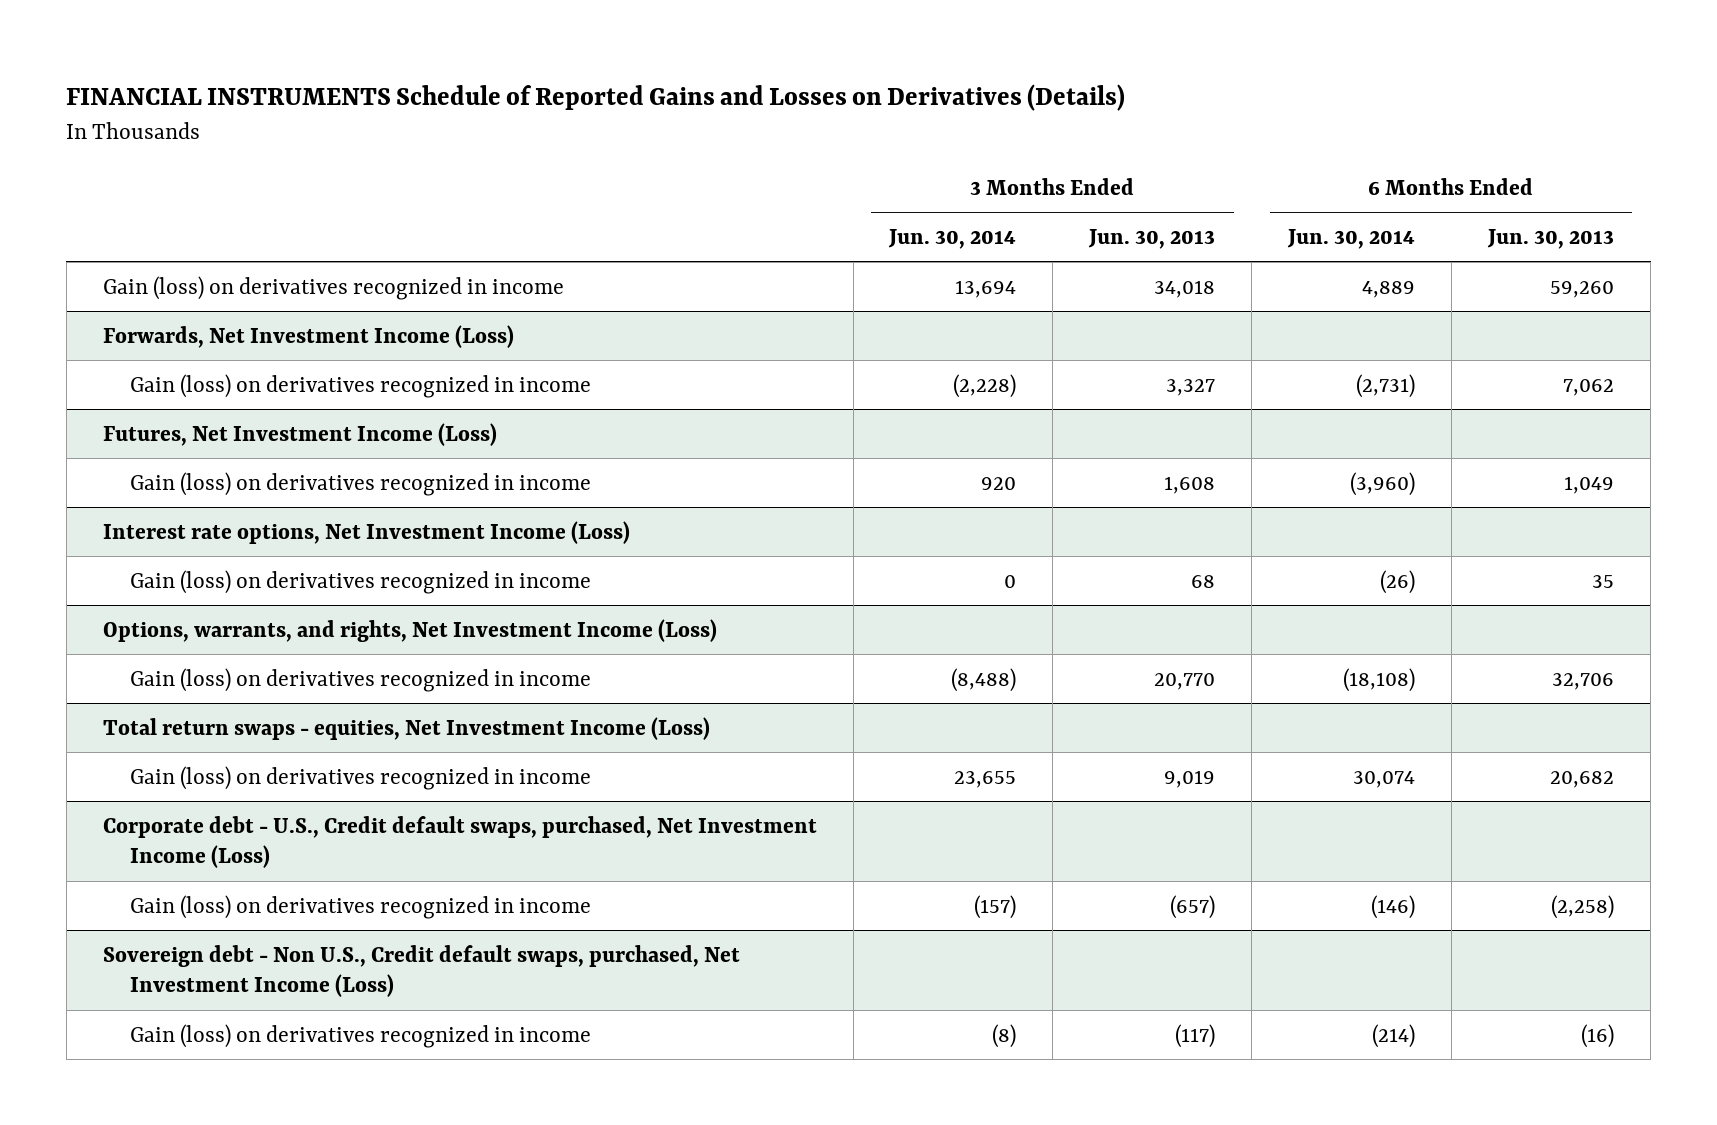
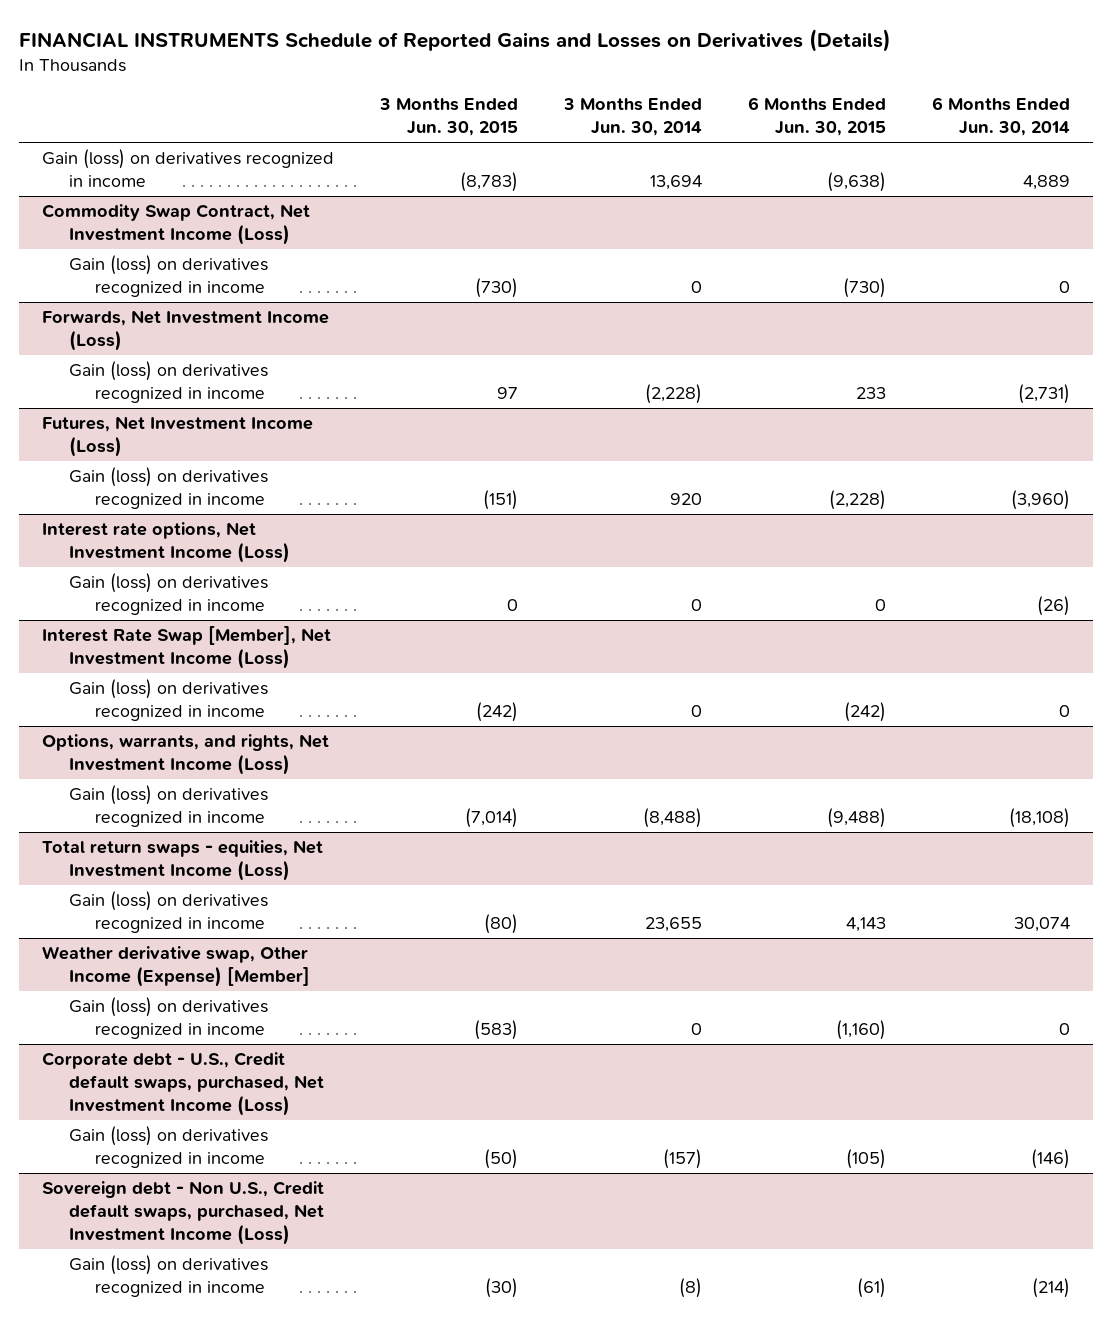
[1088,229,1216,250] Jun. 30, 2013 -> none
[1487,229,1615,250] Jun. 30, 2013 -> none
none -> [379,98,519,137] 3 Months Ended Jun. 30, 2015
none -> [747,97,886,137] 6 Months Ended Jun. 30, 2015
none -> [42,204,311,246] Commodity Swap Contract, Net Investment Income (Loss)
none -> [68,255,268,298] Gain (loss) on derivatives recognized in income
none -> [42,626,332,670] Interest Rate Swap [Member], Net Investment Income (Loss)
none -> [68,679,268,722] Gain (loss) on derivatives recognized in income
none -> [42,946,310,988] Weather derivative swap, Other Income (Expense) [Member]
none -> [68,997,268,1040] Gain (loss) on derivatives recognized in income

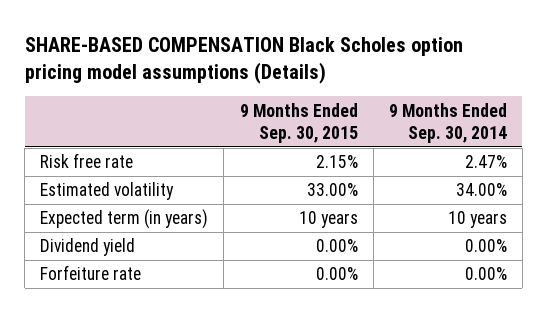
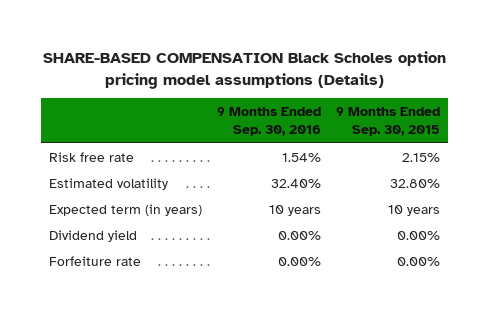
[388,102,507,144] 9 Months Ended Sep. 30, 2014 -> none
none -> [217,107,322,137] 9 Months Ended Sep. 30, 2016
[306,183,358,197] 33.00% -> [390,178,441,188] 32.80%

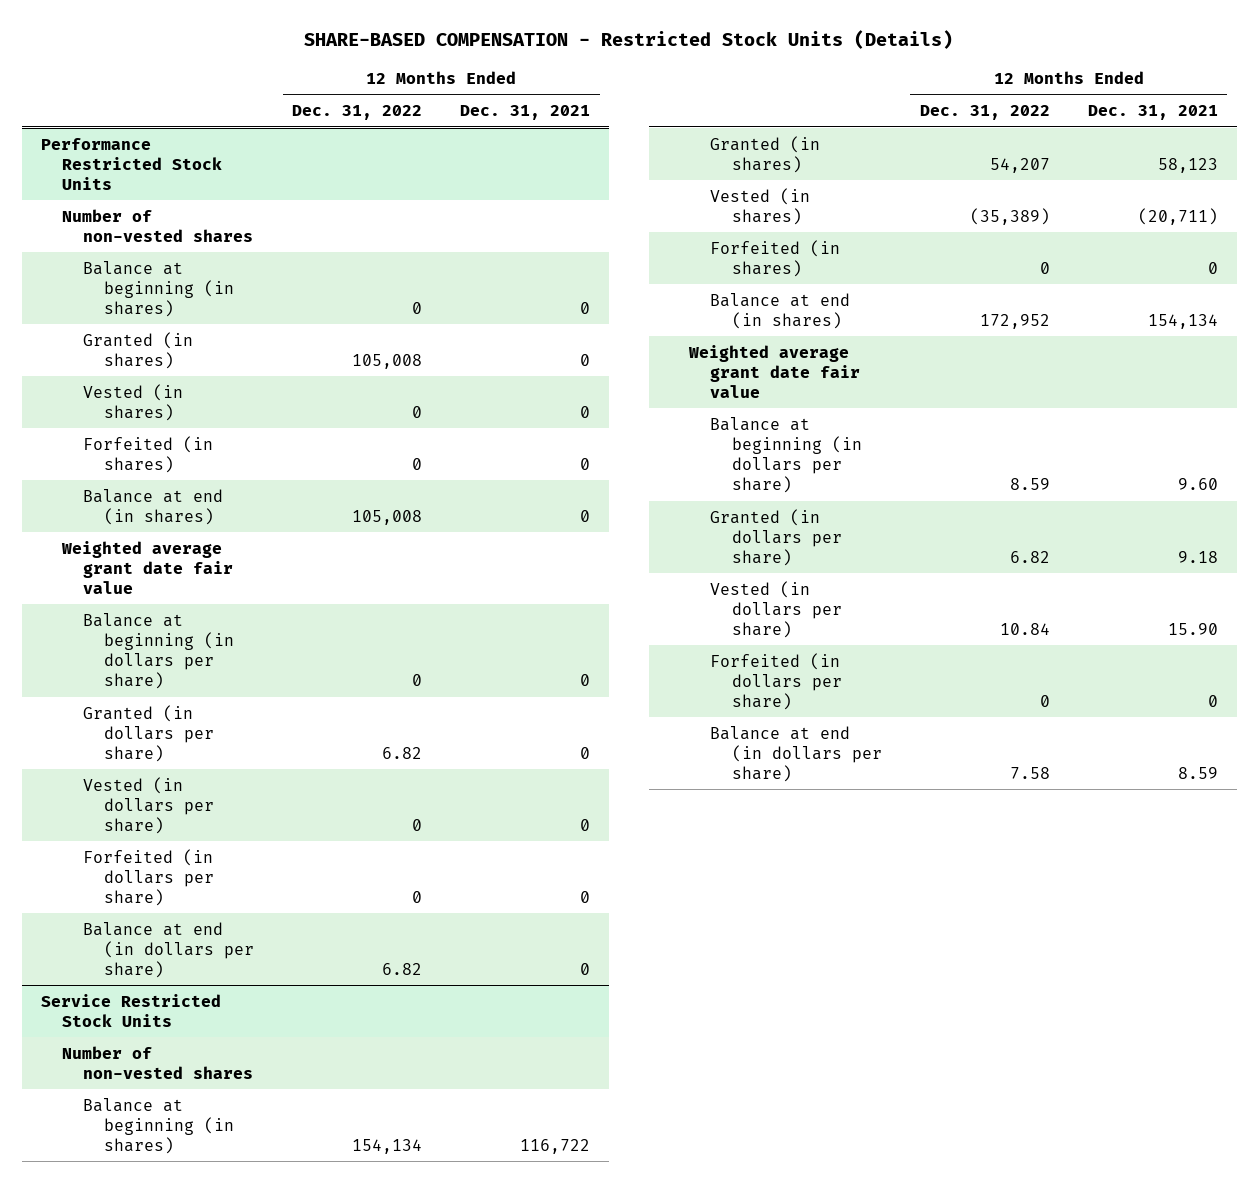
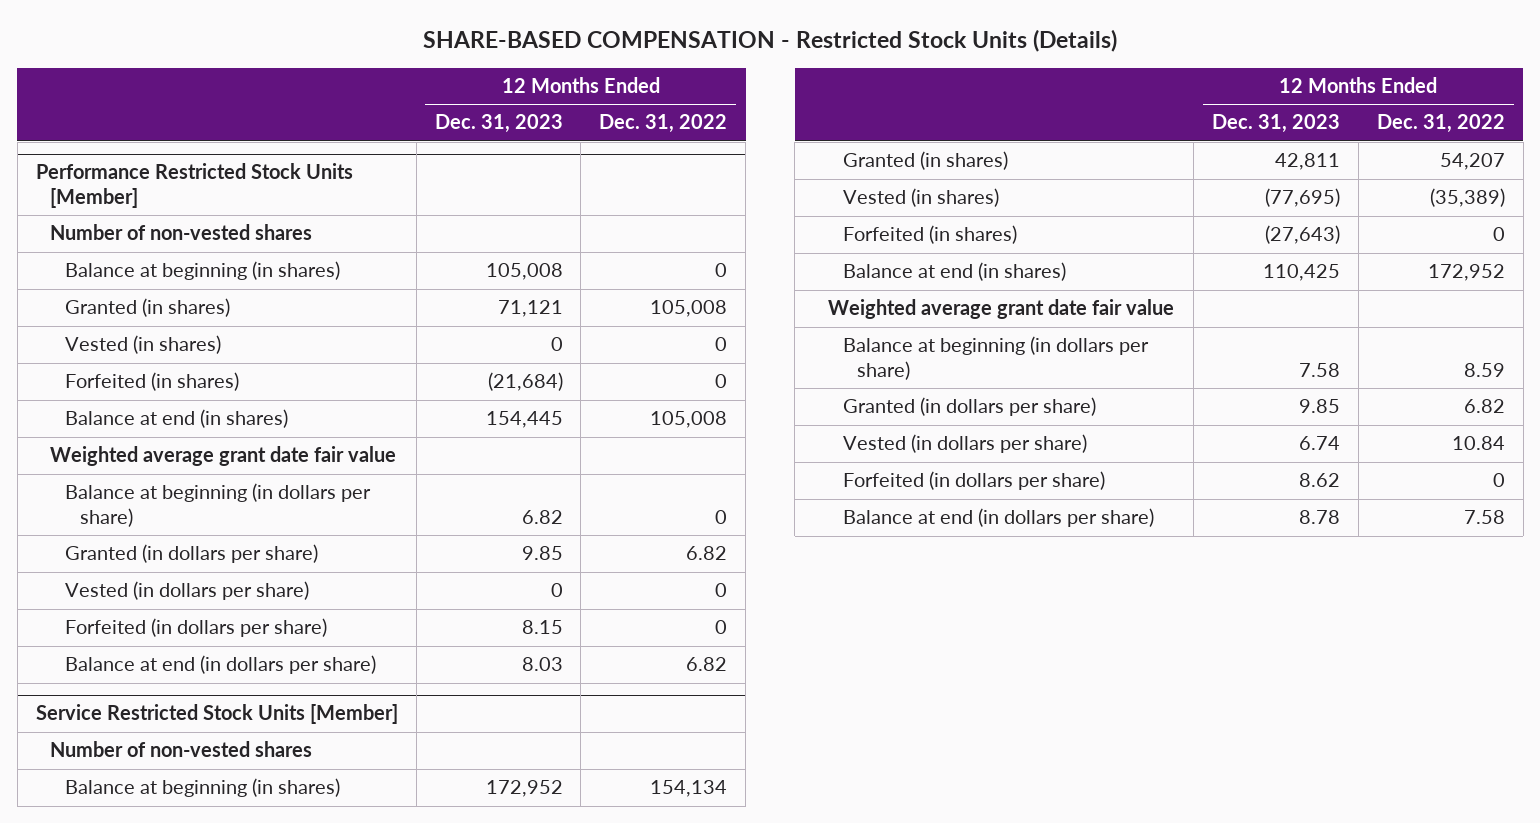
[460,105,591,121] Dec. 31, 2021 -> none
none -> [434,114,563,134] Dec. 31, 2023
[40,137,222,190] Performance Restricted Stock Units -> [35,163,353,208] Performance Restricted Stock Units [Member]
[40,993,221,1027] Service Restricted Stock Units -> [35,704,398,725] Service Restricted Stock Units [Member]

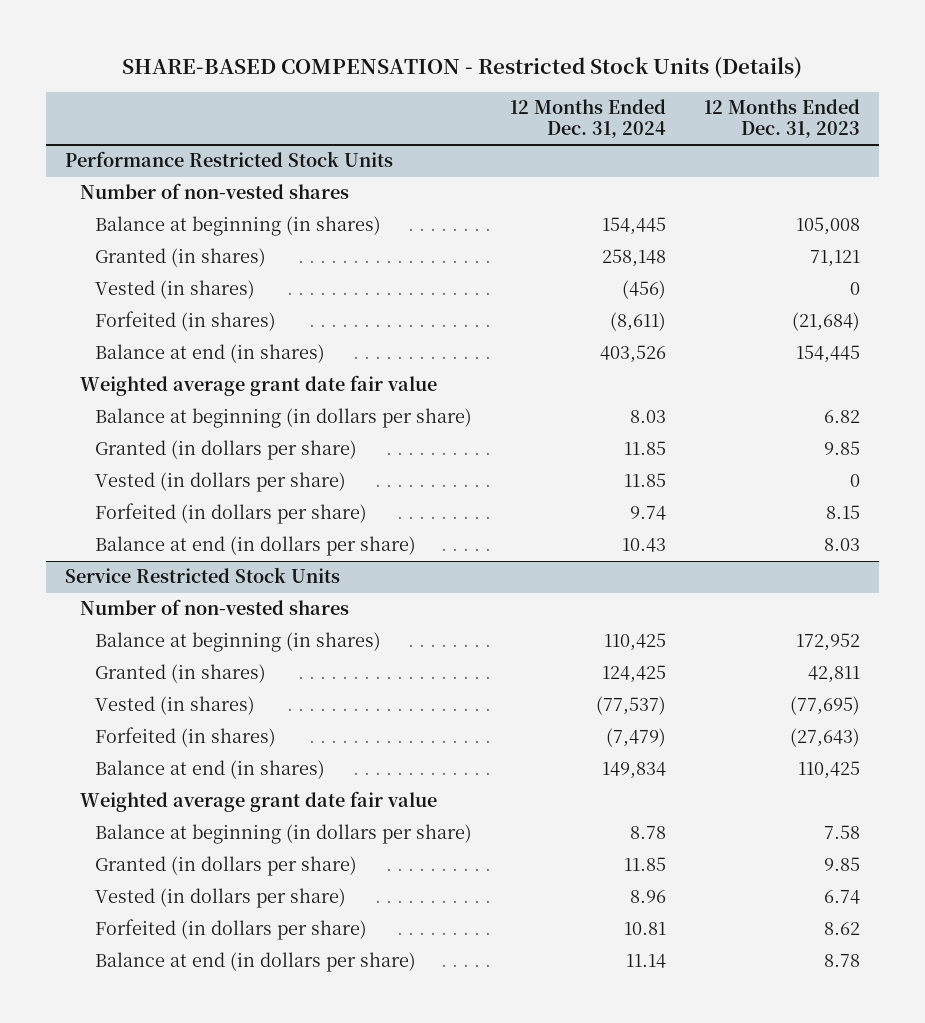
[599,114,728,134] Dec. 31, 2022 -> none
none -> [510,98,667,139] 12 Months Ended Dec. 31, 2024
[35,163,353,208] Performance Restricted Stock Units [Member] -> [64,151,393,168] Performance Restricted Stock Units
[35,704,398,725] Service Restricted Stock Units [Member] -> [64,567,340,584] Service Restricted Stock Units

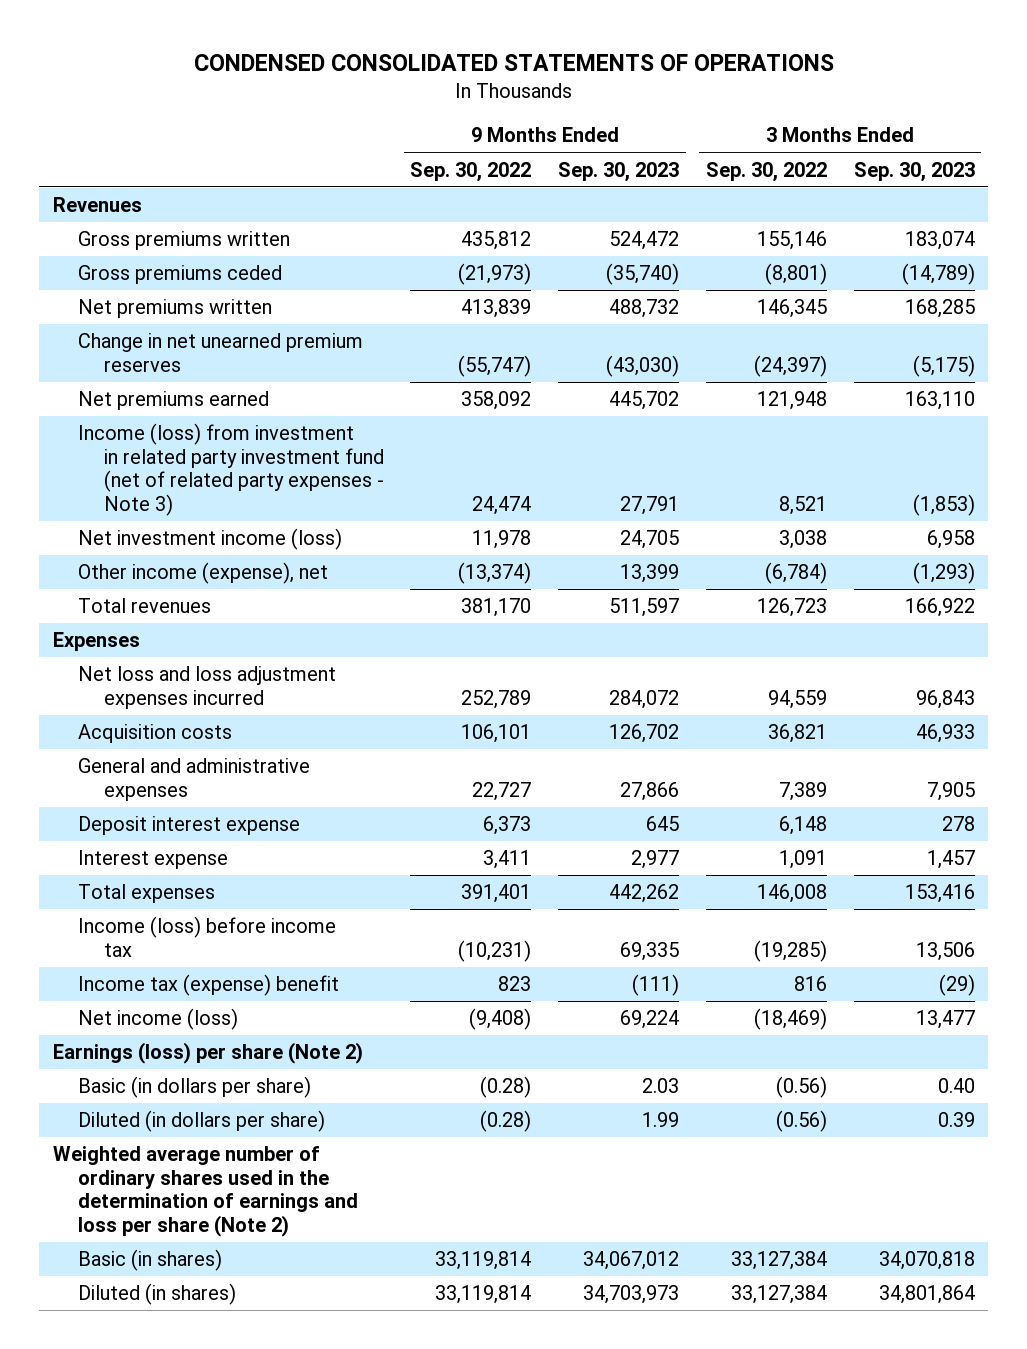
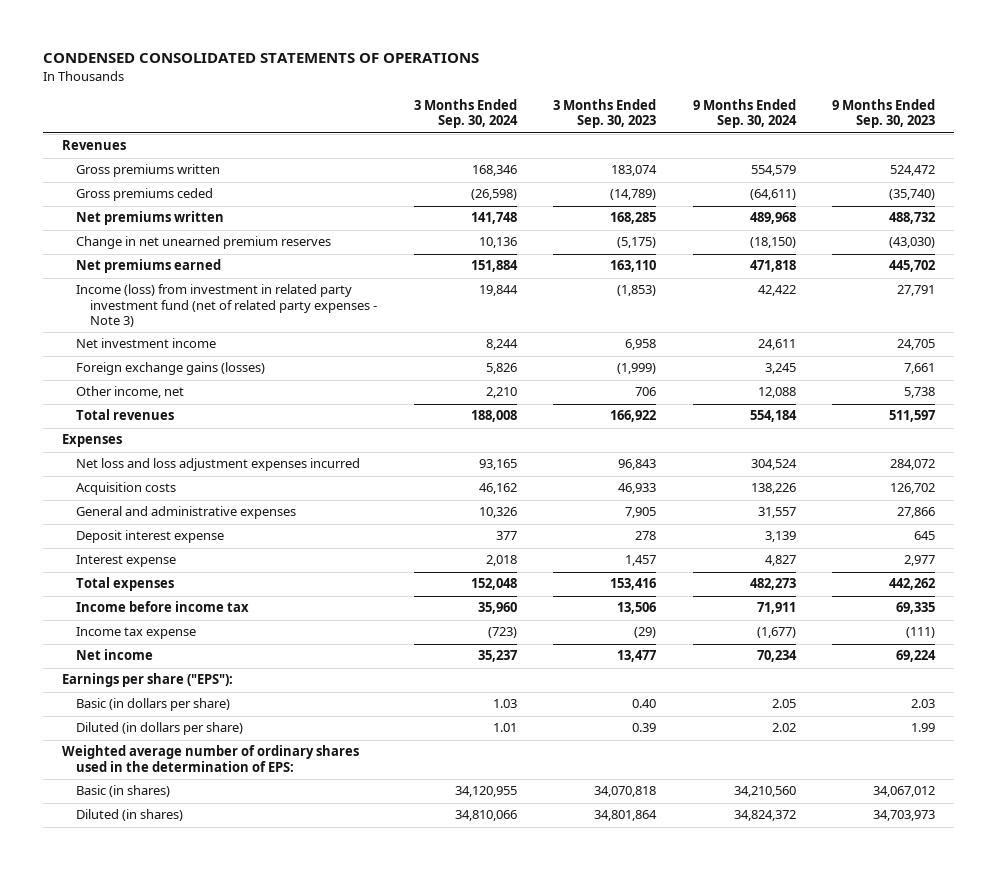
[410,161,532,182] Sep. 30, 2022 -> none
[705,161,827,182] Sep. 30, 2022 -> none
none -> [413,99,518,129] 3 Months Ended Sep. 30, 2024
none -> [692,99,797,129] 9 Months Ended Sep. 30, 2024
[78,528,343,551] Net investment income (loss) -> [75,338,216,349] Net investment income
none -> [75,362,265,376] Foreign exchange gains (losses)
[78,562,329,585] Other income (expense), net -> [75,386,184,399] Other income, net
[620,564,680,584] 13,399 -> [904,387,936,399] 5,738
[912,562,975,585] (1,293) -> [635,387,657,397] 706
[78,916,337,957] Income (loss) before income tax -> [75,601,249,613] Income before income tax
[78,974,340,997] Income tax (expense) benefit -> [75,627,196,640] Income tax expense
[78,1008,239,1031] Net income (loss) -> [75,649,153,661] Net income
[52,1042,363,1065] Earnings (loss) per share (Note 2) -> [61,673,233,688] Earnings per share ("EPS"):
[52,1146,359,1237] Weighted average number of ordinary shares used in the determination of earnings and loss per share (Note 2) -> [61,745,359,772] Weighted average number of ordinary shares used in the determination of EPS:

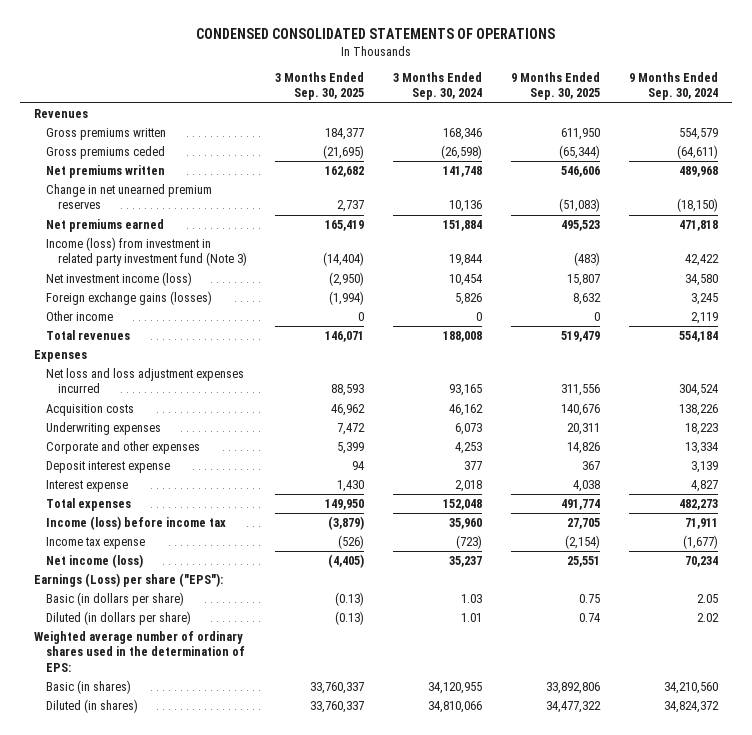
[553,99,657,129] 3 Months Ended Sep. 30, 2023 -> none
[832,99,936,129] 9 Months Ended Sep. 30, 2023 -> none
none -> [275,71,365,101] 3 Months Ended Sep. 30, 2025
none -> [510,71,600,101] 9 Months Ended Sep. 30, 2025
[75,284,378,327] Income (loss) from investment in related party investment fund (net of related party expenses - Note 3) -> [46,236,247,267] Income (loss) from investment in related party investment fund (Note 3)
[75,338,216,349] Net investment income -> [46,271,193,286] Net investment income (loss)
[485,339,518,351] 8,244 -> [449,273,483,286] 10,454
[757,339,796,351] 24,611 -> [684,273,718,286] 34,580
[75,386,184,399] Other income, net -> [46,310,114,321] Other income
[485,387,517,399] 2,210 -> [476,311,483,321] 0
[757,387,796,399] 12,088 -> [690,311,718,324] 2,119
[75,506,296,520] General and administrative expenses -> none
none -> [46,421,162,435] Underwriting expenses
none -> [46,440,201,454] Corporate and other expenses
[75,601,249,613] Income before income tax -> [46,515,227,530] Income (loss) before income tax
[75,649,153,661] Net income -> [46,553,144,568] Net income (loss)
[61,673,233,688] Earnings per share ("EPS"): -> [34,572,224,587] Earnings (Loss) per share ("EPS"):

